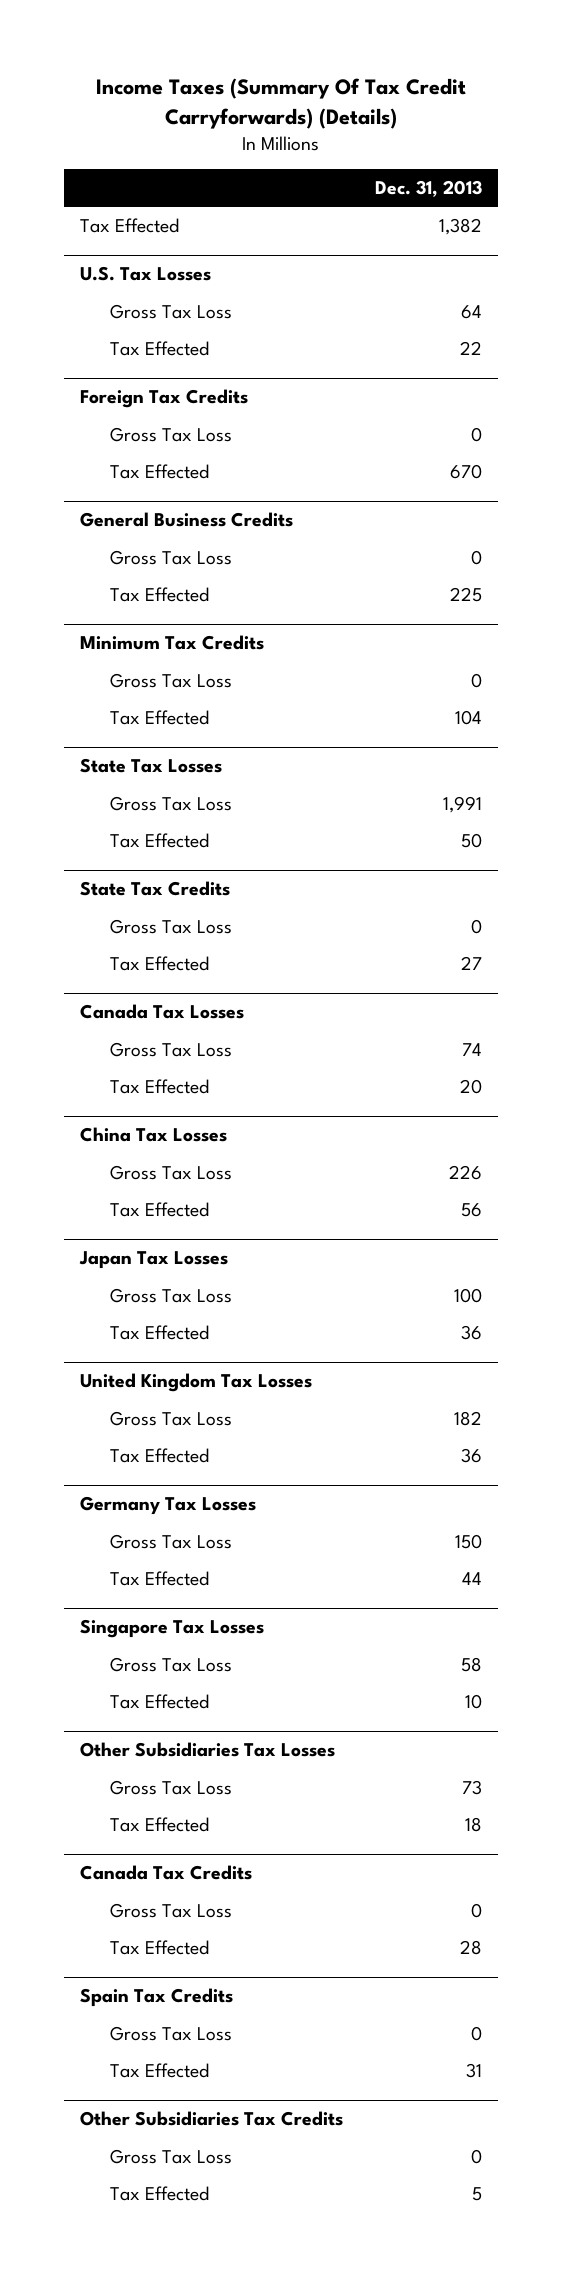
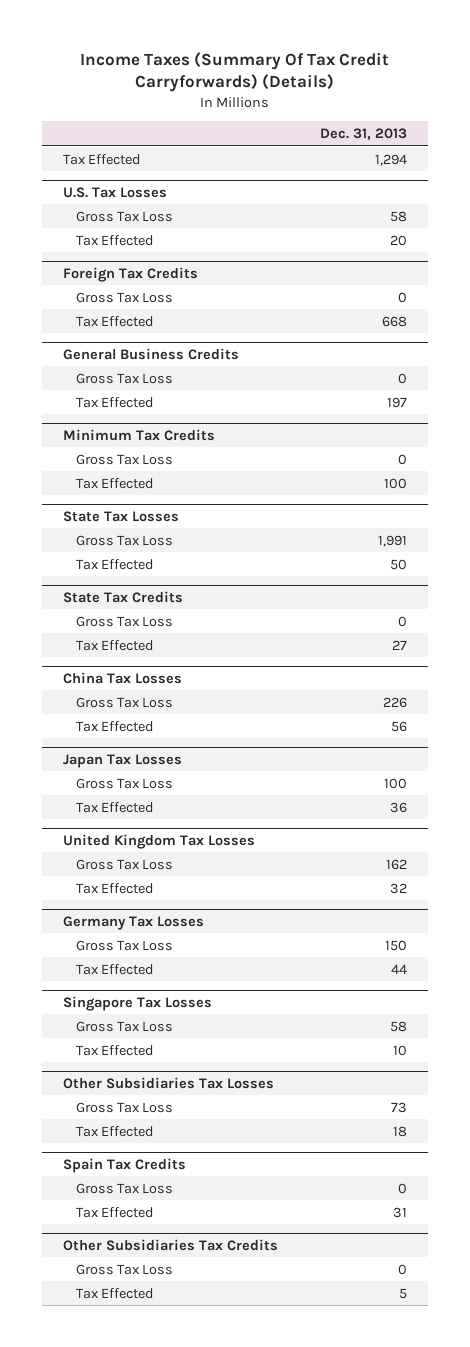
[438,217,482,235] 1,382 -> [375,153,408,166] 1,294
[460,304,482,319] 64 -> [390,210,408,222] 58
[459,340,482,355] 22 -> [390,234,408,246] 20
[449,463,482,479] 670 -> [382,315,408,327] 668
[449,586,482,602] 225 -> [387,396,408,408] 197
[454,709,482,725] 104 -> [384,477,408,489] 100
[80,1004,245,1020] Canada Tax Losses -> none
[109,1041,232,1057] Gross Tax Loss -> none
[109,1078,209,1094] Tax Effected -> none
[453,1410,482,1426] 182 -> [386,858,408,870] 162
[460,1447,482,1463] 36 -> [390,882,408,894] 32
[80,1865,253,1881] Canada Tax Credits -> none
[109,1902,232,1918] Gross Tax Loss -> none
[109,1939,209,1955] Tax Effected -> none

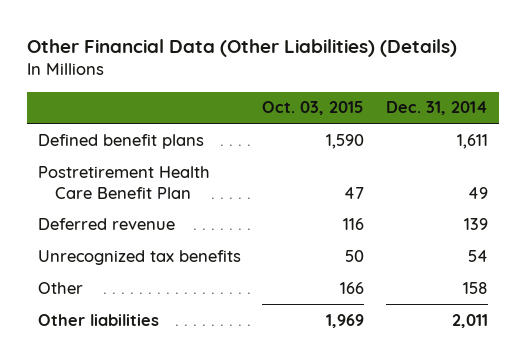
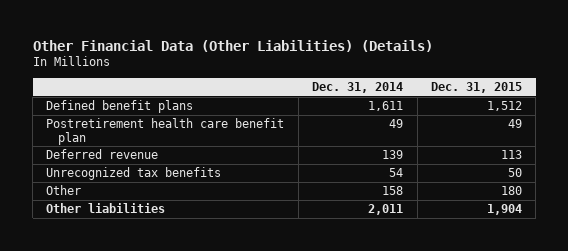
[262,101,365,116] Oct. 03, 2015 -> none
none -> [430,82,522,94] Dec. 31, 2015
[37,165,210,199] Postretirement Health Care Benefit Plan -> [46,118,285,145] Postretirement health care benefit plan

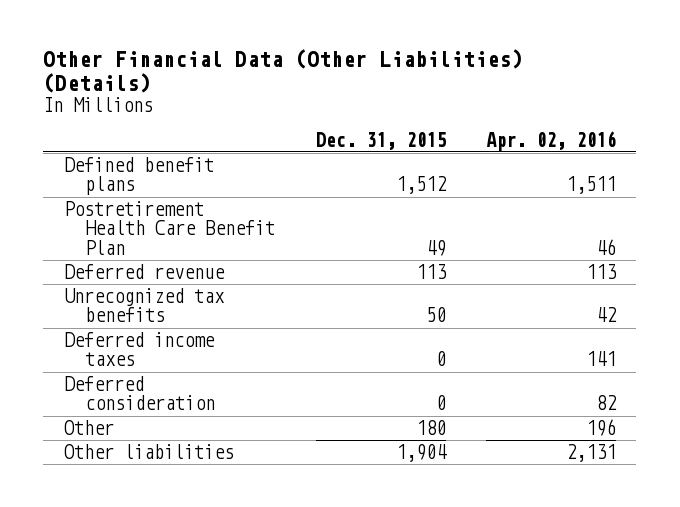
[312,82,404,94] Dec. 31, 2014 -> none
none -> [486,130,617,151] Apr. 02, 2016
[46,118,285,145] Postretirement health care benefit plan -> [63,201,276,255] Postretirement Health Care Benefit Plan
none -> [63,332,215,367] Deferred income taxes
none -> [63,376,216,411] Deferred consideration

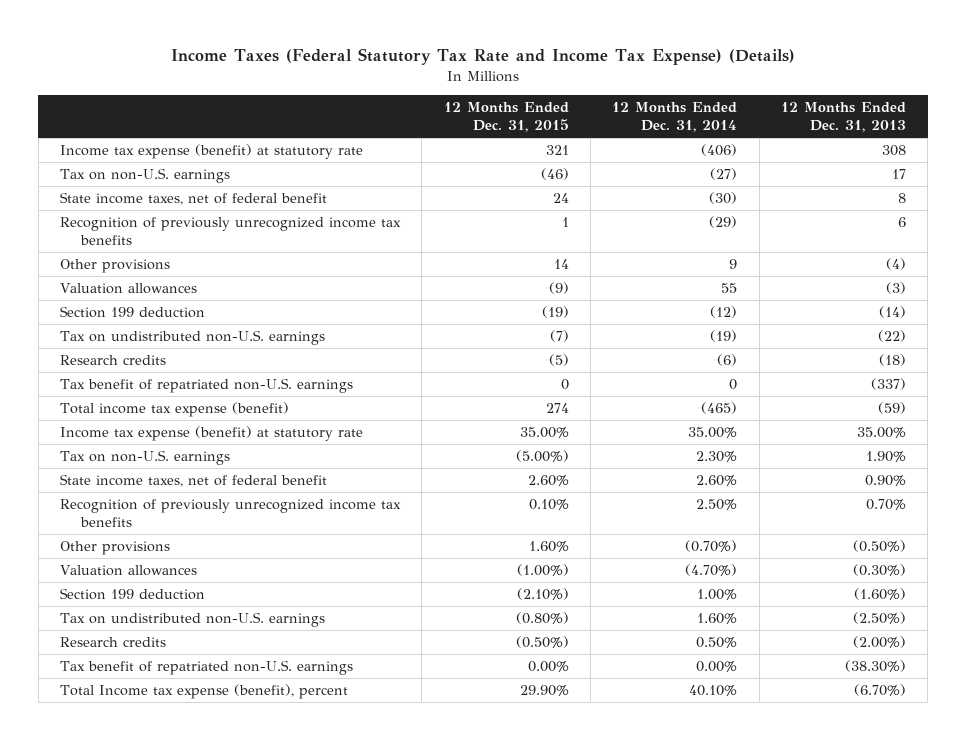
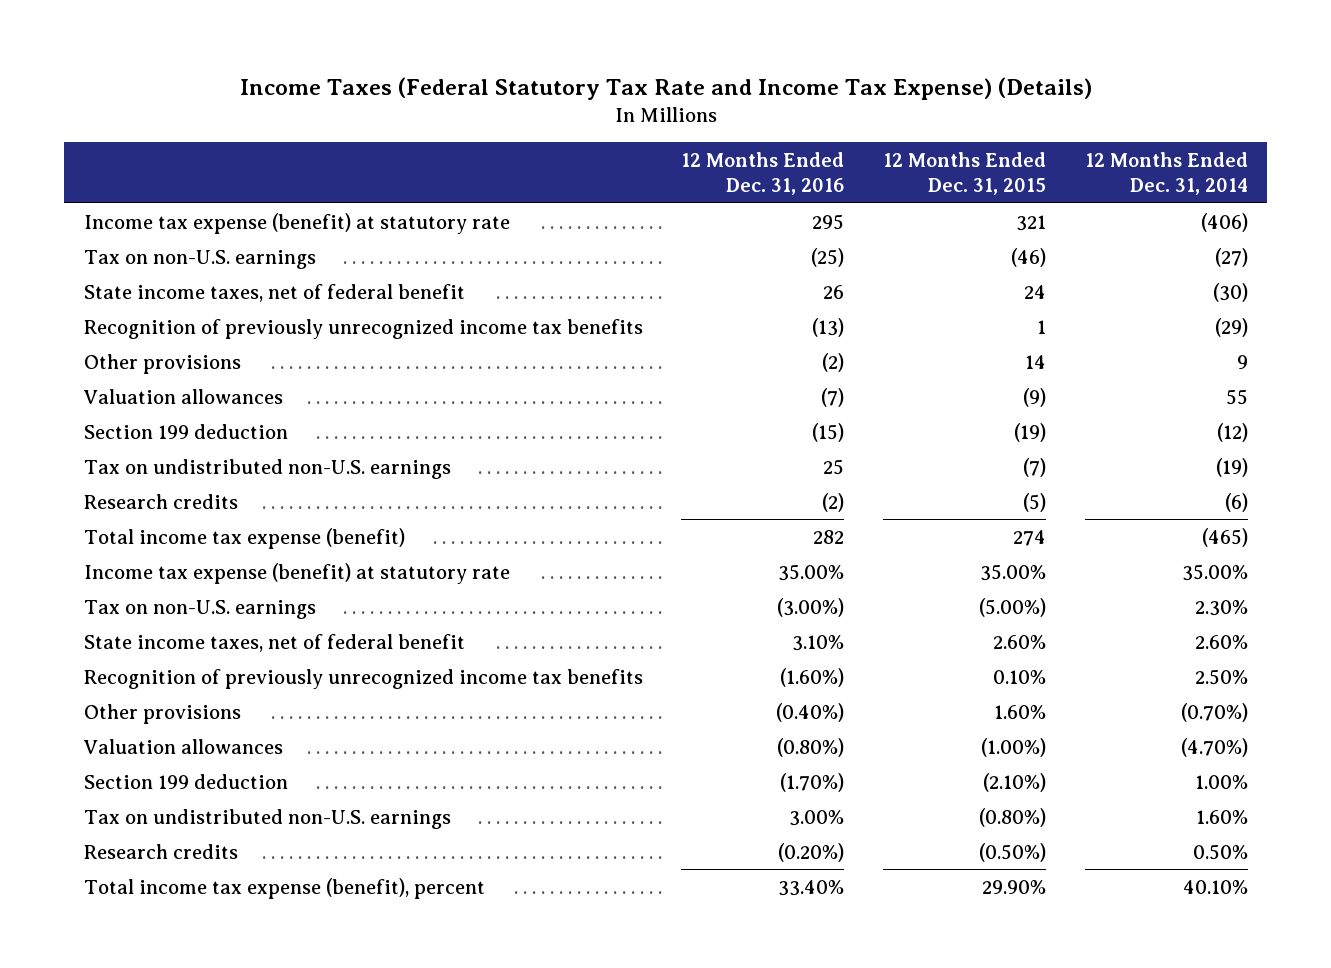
[780,102,906,132] 12 Months Ended Dec. 31, 2013 -> none
none -> [681,151,845,196] 12 Months Ended Dec. 31, 2016
[60,378,354,394] Tax benefit of repatriated non-U.S. earnings -> none
[60,660,354,676] Tax benefit of repatriated non-U.S. earnings -> none
[60,684,349,700] Total Income tax expense (benefit), percent -> [83,877,485,899] Total income tax expense (benefit), percent

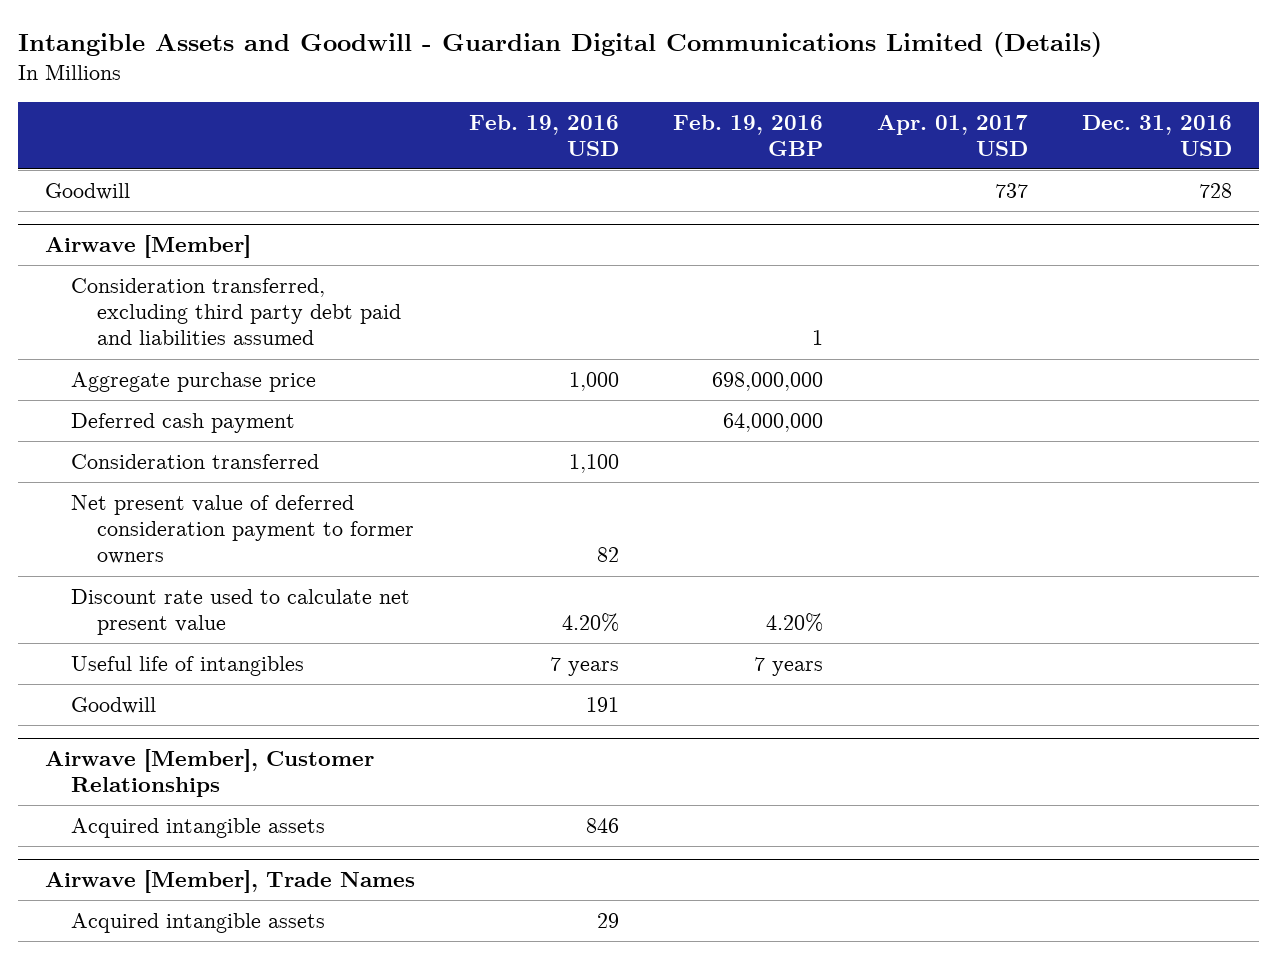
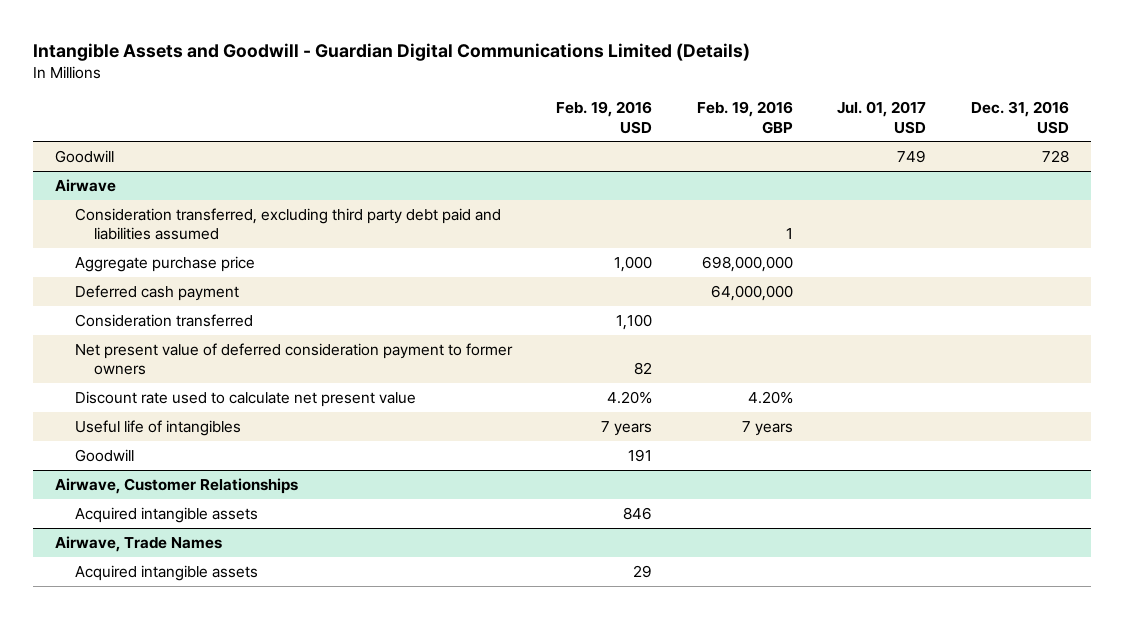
[877,114,1029,156] Apr. 01, 2017 USD -> none
none -> [837,101,927,134] Jul. 01, 2017 USD
[45,235,252,259] Airwave [Member] -> [55,178,117,192] Airwave
[45,749,375,798] Airwave [Member], Customer Relationships -> [55,477,299,494] Airwave, Customer Relationships
[45,870,416,894] Airwave [Member], Trade Names -> [55,535,223,552] Airwave, Trade Names

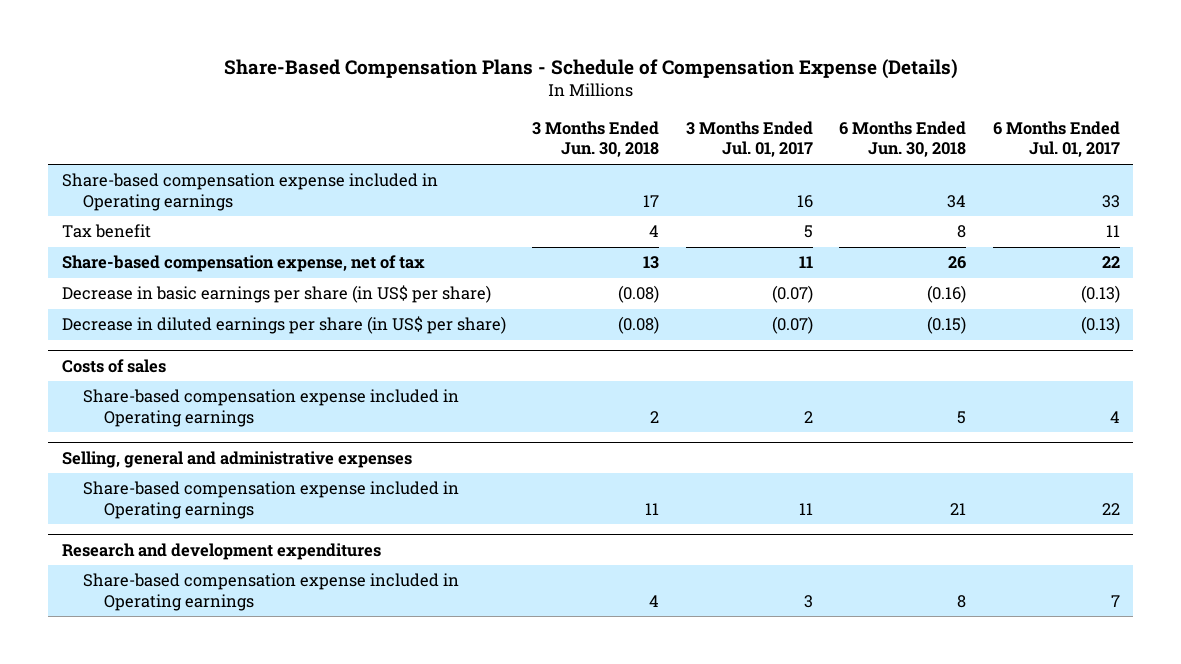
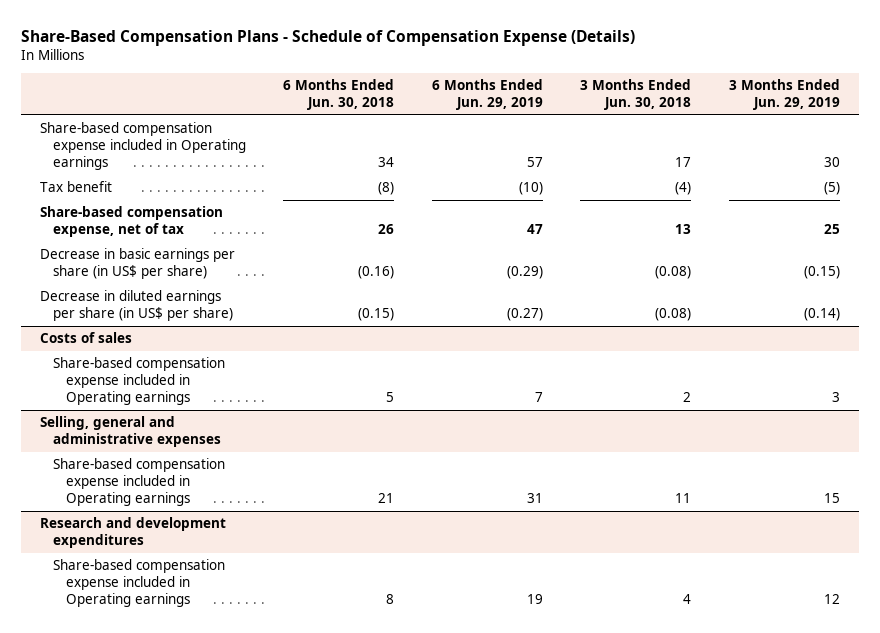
[685,121,813,158] 3 Months Ended Jul. 01, 2017 -> none
[992,121,1120,158] 6 Months Ended Jul. 01, 2017 -> none
none -> [431,79,543,111] 6 Months Ended Jun. 29, 2019
none -> [728,79,840,111] 3 Months Ended Jun. 29, 2019
[649,225,660,238] 4 -> [675,182,692,196] (4)
[957,225,967,239] 8 -> [378,182,395,196] (8)

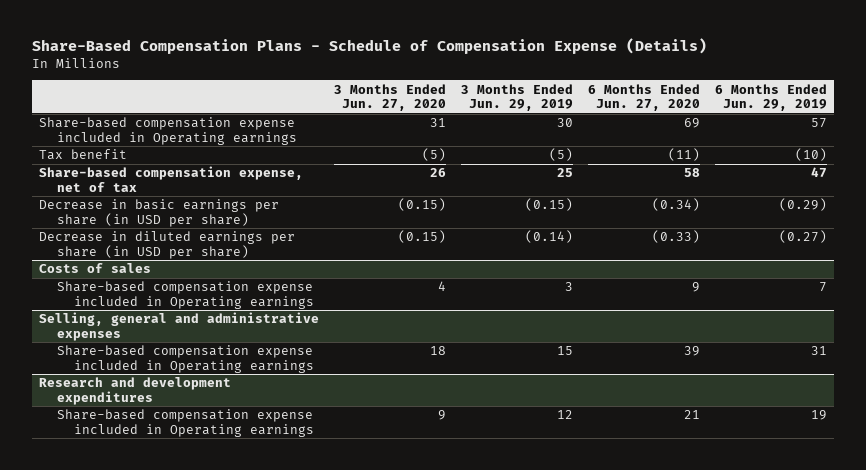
[283,79,395,111] 6 Months Ended Jun. 30, 2018 -> none
[580,79,692,111] 3 Months Ended Jun. 30, 2018 -> none
none -> [334,83,447,112] 3 Months Ended Jun. 27, 2020
none -> [587,83,700,112] 6 Months Ended Jun. 27, 2020
[40,248,236,280] Decrease in basic earnings per share (in US$ per share) -> [39,199,280,227] Decrease in basic earnings per share (in USD per share)
[40,290,233,322] Decrease in diluted earnings per share (in US$ per share) -> [39,231,296,259] Decrease in diluted earnings per share (in USD per share)

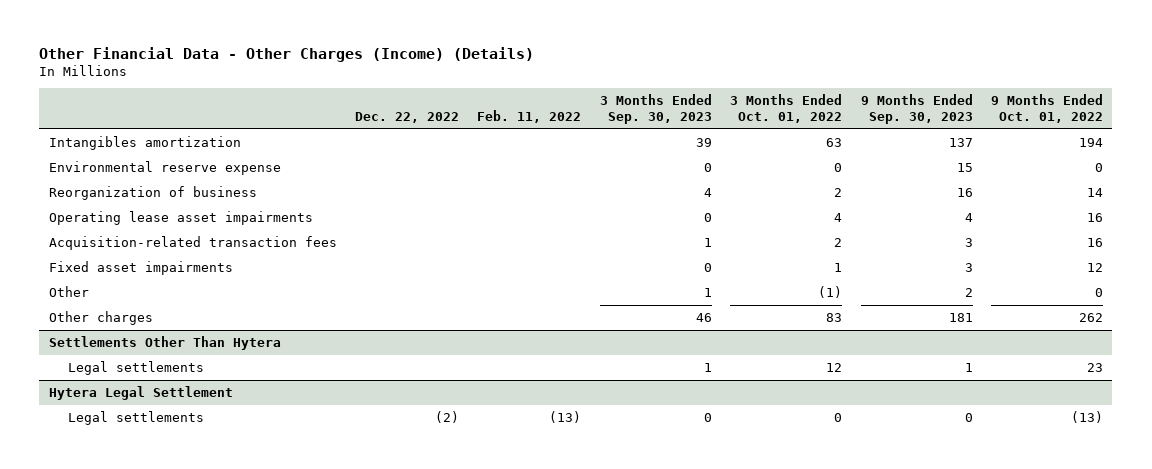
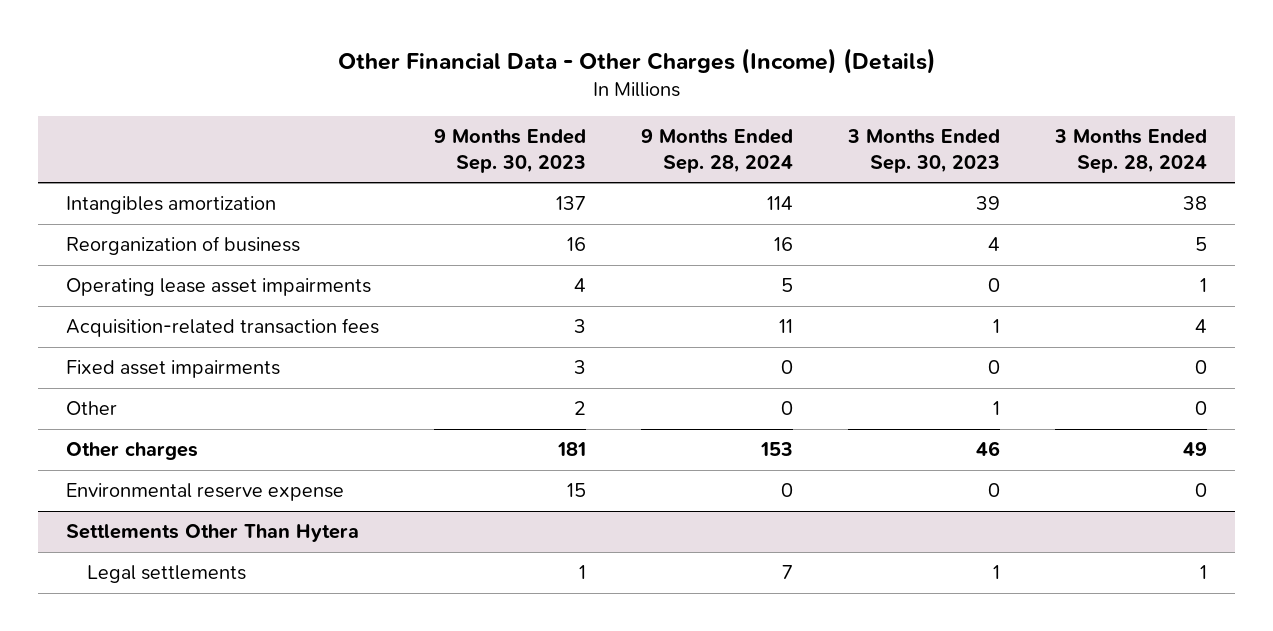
[355,112,460,124] Dec. 22, 2022 -> none
[477,110,582,124] Feb. 11, 2022 -> none
[730,94,843,124] 3 Months Ended Oct. 01, 2022 -> none
[991,94,1104,124] 9 Months Ended Oct. 01, 2022 -> none
none -> [641,129,794,173] 9 Months Ended Sep. 28, 2024
none -> [1054,129,1208,173] 3 Months Ended Sep. 28, 2024
[48,161,281,176] Environmental reserve expense -> [65,483,344,502] Environmental reserve expense
[48,386,233,401] Hytera Legal Settlement -> none
[68,411,205,426] Legal settlements -> none

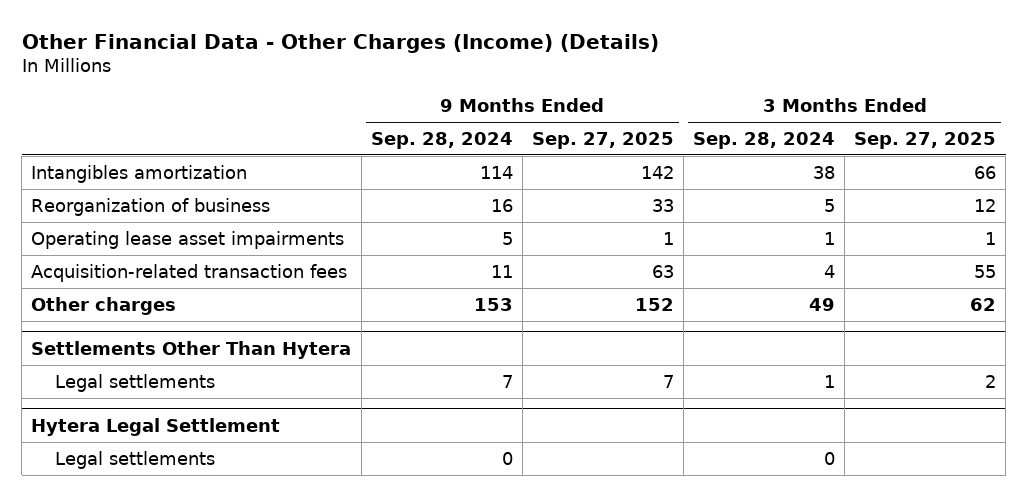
[433,129,586,173] 9 Months Ended Sep. 30, 2023 -> none
[847,129,1001,173] 3 Months Ended Sep. 30, 2023 -> none
none -> [531,131,674,149] Sep. 27, 2025
none -> [854,131,997,149] Sep. 27, 2025
[65,360,280,379] Fixed asset impairments -> none
[65,401,117,416] Other -> none
[65,483,344,502] Environmental reserve expense -> none
none -> [31,417,281,436] Hytera Legal Settlement
none -> [55,450,216,469] Legal settlements

